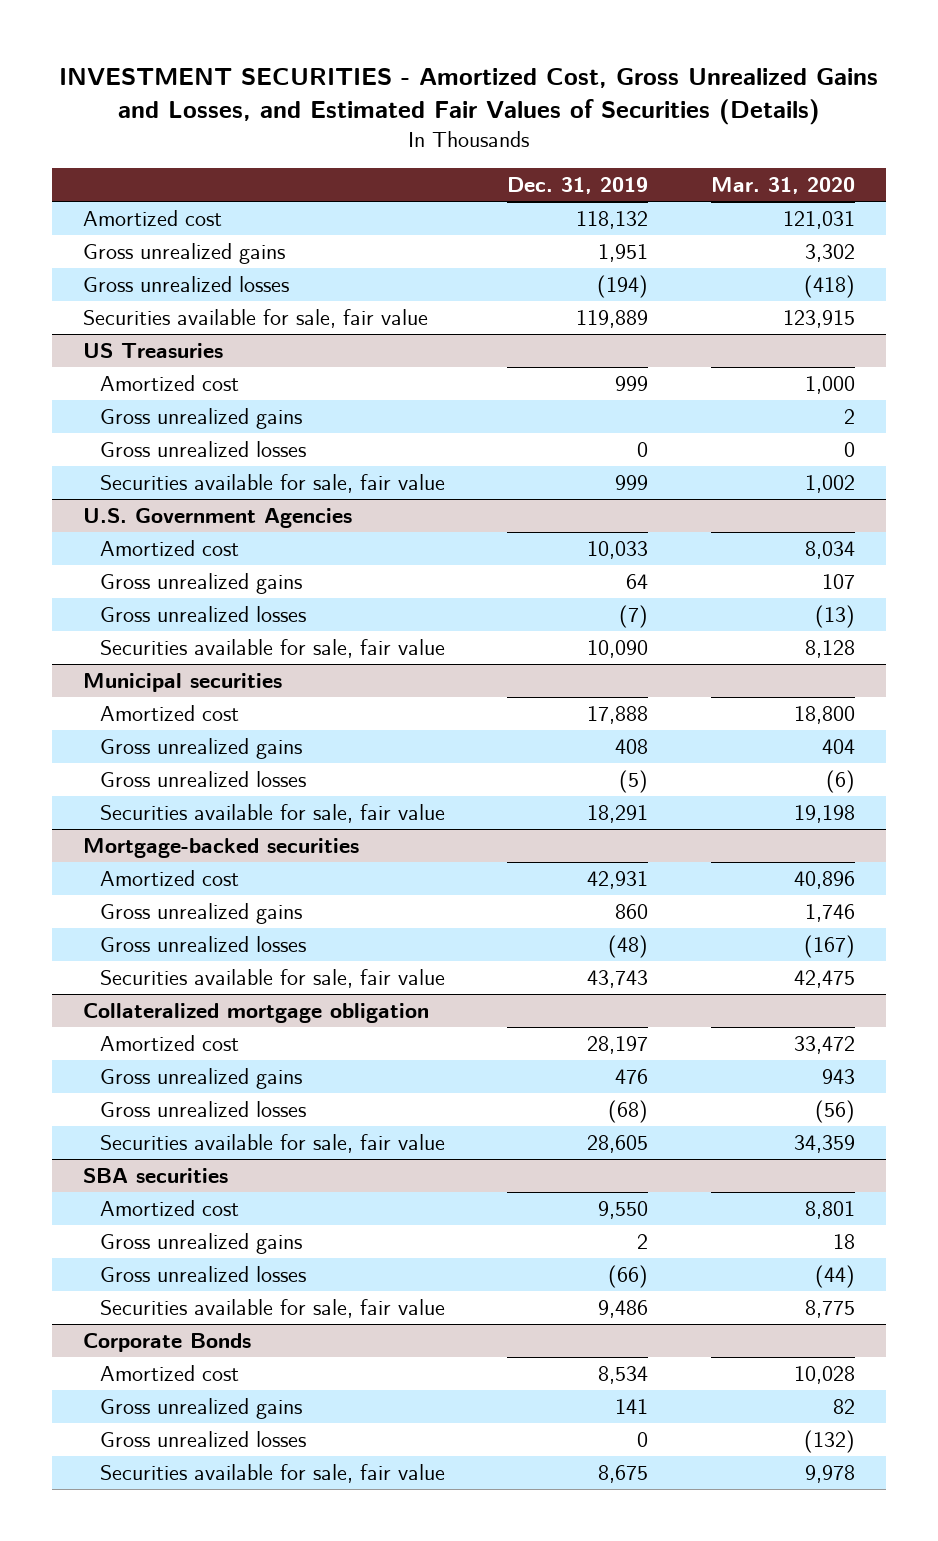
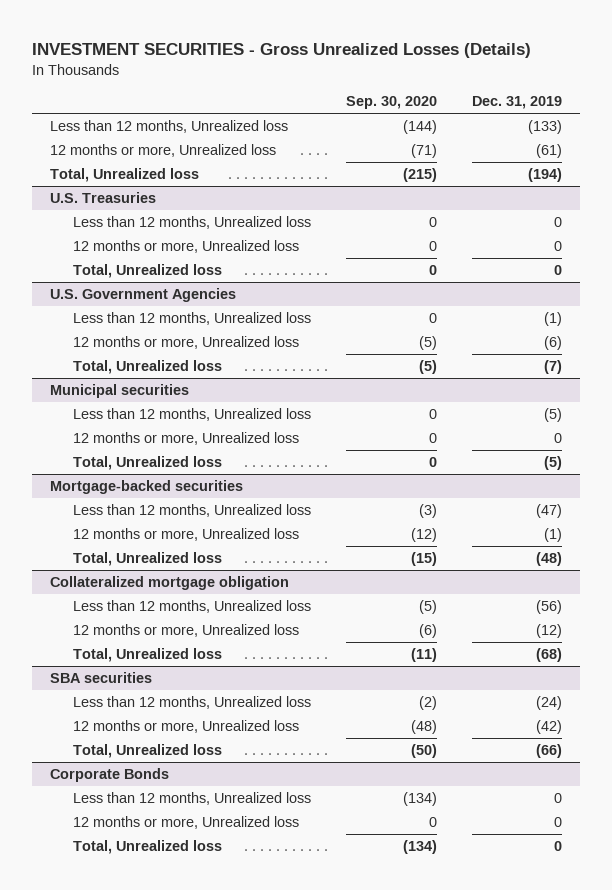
[58,68,878,126] INVESTMENT SECURITIES - Amortized Cost, Gross Unrealized Gains and Losses, and Estimated Fair Values of Securities (Details) -> [32,42,532,58] INVESTMENT SECURITIES - Gross Unrealized Losses (Details)
[710,177,855,195] Mar. 31, 2020 -> none
none -> [345,96,437,110] Sep. 30, 2020
[83,209,223,226] Amortized cost -> none
[83,242,286,264] Gross unrealized gains -> none
[83,308,429,328] Securities available for sale, fair value -> none
[100,374,240,391] Amortized cost -> none
[100,407,303,429] Gross unrealized gains -> none
[100,473,446,493] Securities available for sale, fair value -> none
none -> [49,119,288,133] Less than 12 months, Unrealized loss
none -> [49,143,276,157] 12 months or more, Unrealized loss
[83,275,290,292] Gross unrealized losses -> [49,167,199,182] Total, Unrealized loss
[83,342,224,358] US Treasuries -> [49,191,156,203] U.S. Treasuries
none -> [72,215,311,229] Less than 12 months, Unrealized loss
none -> [72,239,299,253] 12 months or more, Unrealized loss
[100,440,307,457] Gross unrealized losses -> [72,263,222,278] Total, Unrealized loss
[100,539,240,556] Amortized cost -> none
[100,572,303,594] Gross unrealized gains -> none
[100,638,446,658] Securities available for sale, fair value -> none
none -> [72,311,311,325] Less than 12 months, Unrealized loss
none -> [72,335,299,349] 12 months or more, Unrealized loss
[100,605,307,622] Gross unrealized losses -> [72,359,222,374] Total, Unrealized loss
[100,704,240,721] Amortized cost -> none
[100,737,303,759] Gross unrealized gains -> none
[100,803,446,823] Securities available for sale, fair value -> none
none -> [72,407,311,421] Less than 12 months, Unrealized loss
none -> [72,431,299,445] 12 months or more, Unrealized loss
[100,770,307,787] Gross unrealized losses -> [72,455,222,470] Total, Unrealized loss
[100,869,240,886] Amortized cost -> none
[100,902,303,924] Gross unrealized gains -> none
[100,968,446,988] Securities available for sale, fair value -> none
none -> [72,503,311,517] Less than 12 months, Unrealized loss
none -> [72,527,299,541] 12 months or more, Unrealized loss
[100,935,307,952] Gross unrealized losses -> [72,551,222,566] Total, Unrealized loss
[100,1034,240,1051] Amortized cost -> none
[100,1067,303,1089] Gross unrealized gains -> none
[100,1133,446,1153] Securities available for sale, fair value -> none
none -> [72,599,311,613] Less than 12 months, Unrealized loss
none -> [72,623,299,637] 12 months or more, Unrealized loss
[100,1100,307,1117] Gross unrealized losses -> [72,647,222,662] Total, Unrealized loss
[100,1199,240,1216] Amortized cost -> none
[100,1232,303,1254] Gross unrealized gains -> none
[100,1298,446,1318] Securities available for sale, fair value -> none
none -> [72,695,311,709] Less than 12 months, Unrealized loss
none -> [72,719,299,733] 12 months or more, Unrealized loss
[100,1265,307,1282] Gross unrealized losses -> [72,743,222,758] Total, Unrealized loss
[100,1364,240,1381] Amortized cost -> none
[100,1397,303,1419] Gross unrealized gains -> none
[100,1463,446,1483] Securities available for sale, fair value -> none
none -> [72,791,311,805] Less than 12 months, Unrealized loss
none -> [72,815,299,829] 12 months or more, Unrealized loss
[100,1430,307,1447] Gross unrealized losses -> [72,839,222,854] Total, Unrealized loss

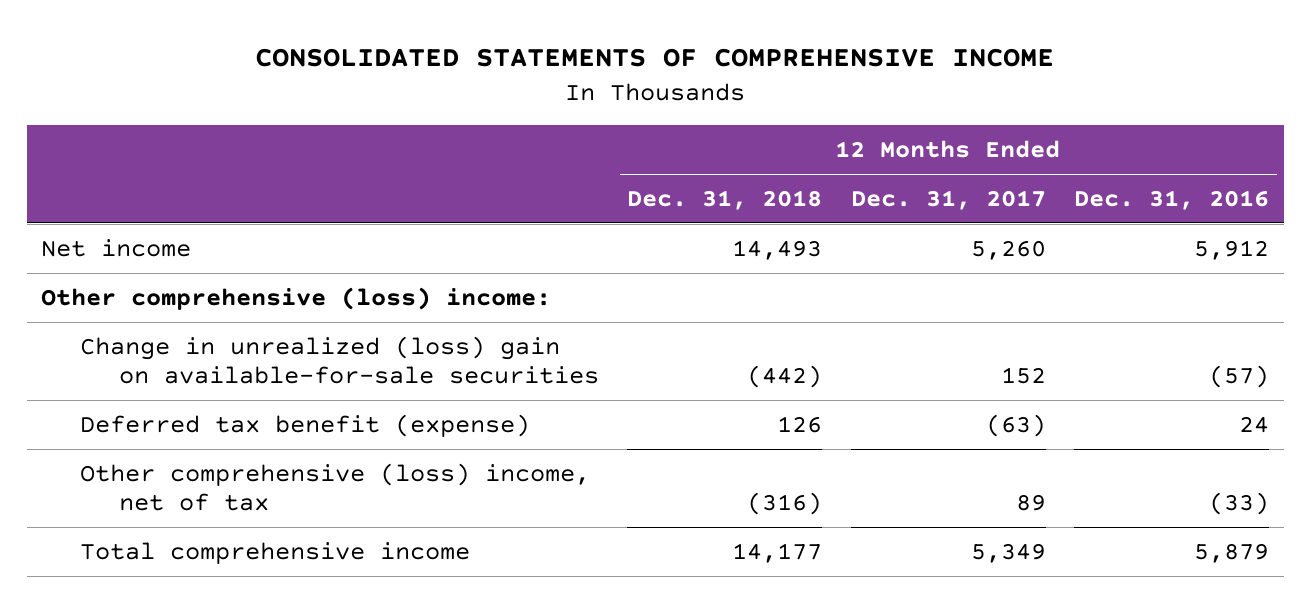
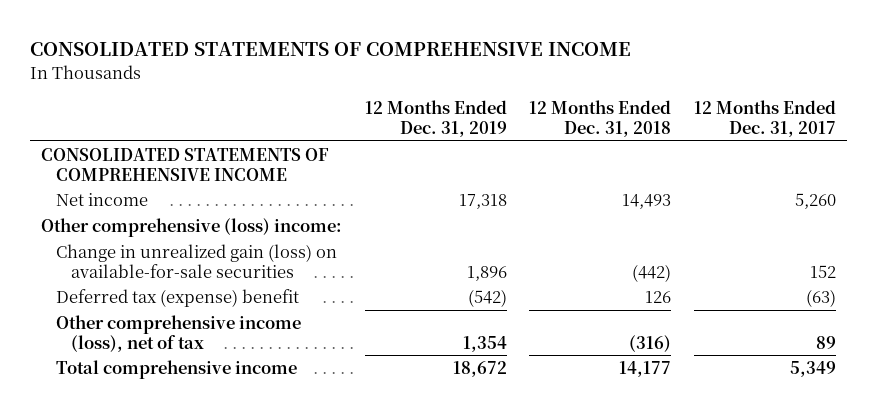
[1074,189,1270,210] Dec. 31, 2016 -> none
none -> [364,100,507,138] 12 Months Ended Dec. 31, 2019
none -> [41,147,330,181] CONSOLIDATED STATEMENTS OF COMPREHENSIVE INCOME
[79,335,599,385] Change in unrealized (loss) gain on available-for-sale securities -> [56,243,338,278] Change in unrealized gain (loss) on available-for-sale securities
[79,413,530,437] Deferred tax benefit (expense) -> [56,288,300,307] Deferred tax (expense) benefit
[79,462,590,512] Other comprehensive (loss) income, net of tax -> [56,314,302,352] Other comprehensive income (loss), net of tax

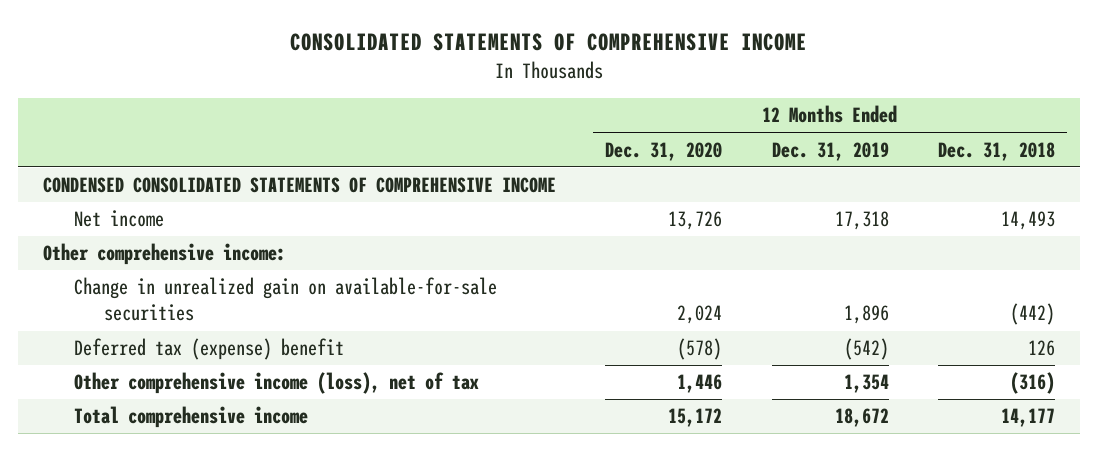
[693,100,836,138] 12 Months Ended Dec. 31, 2017 -> none
none -> [605,141,723,161] Dec. 31, 2020
[41,147,330,181] CONSOLIDATED STATEMENTS OF COMPREHENSIVE INCOME -> [43,177,557,194] CONDENSED CONSOLIDATED STATEMENTS OF COMPREHENSIVE INCOME
[41,217,343,237] Other comprehensive (loss) income: -> [43,243,287,266] Other comprehensive income:
[56,243,338,278] Change in unrealized gain (loss) on available-for-sale securities -> [73,277,497,322] Change in unrealized gain on available-for-sale securities

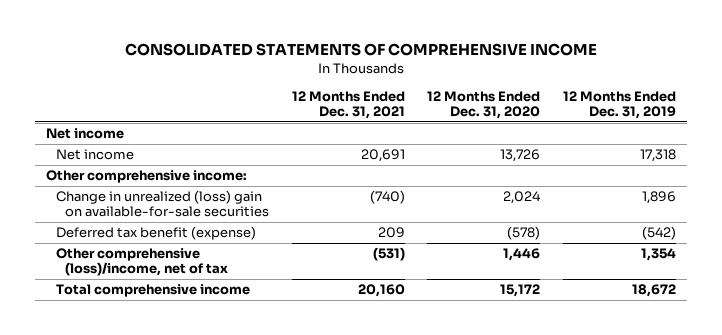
[937,141,1055,161] Dec. 31, 2018 -> none
none -> [291,90,405,120] 12 Months Ended Dec. 31, 2021
[43,177,557,194] CONDENSED CONSOLIDATED STATEMENTS OF COMPREHENSIVE INCOME -> none
none -> [46,128,125,140] Net income
[73,277,497,322] Change in unrealized gain on available-for-sale securities -> [55,190,270,218] Change in unrealized (loss) gain on available-for-sale securities
[73,338,344,361] Deferred tax (expense) benefit -> [55,226,256,241] Deferred tax benefit (expense)
[73,372,479,395] Other comprehensive income (loss), net of tax -> [55,248,229,277] Other comprehensive (loss)/income, net of tax

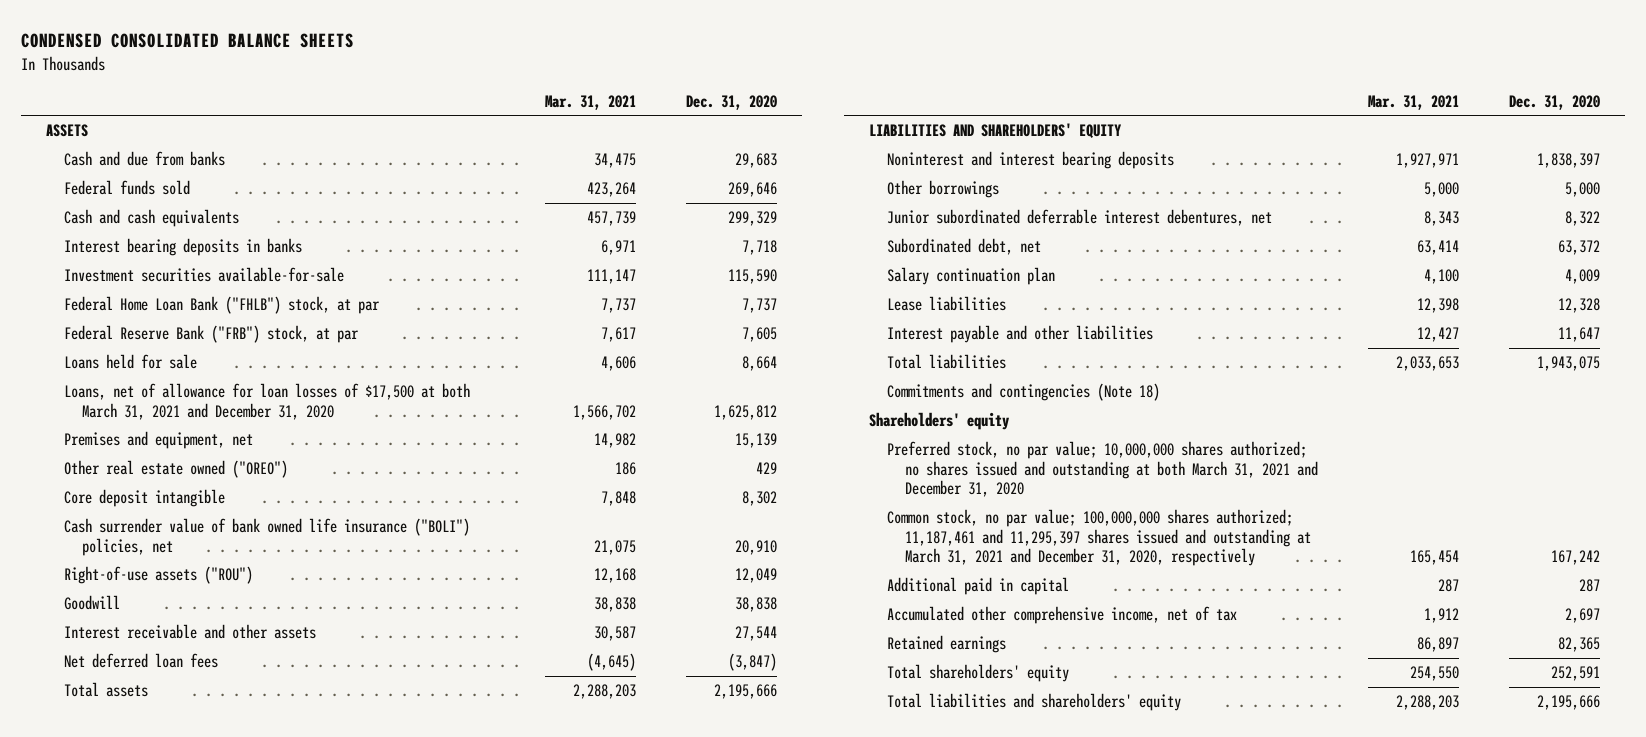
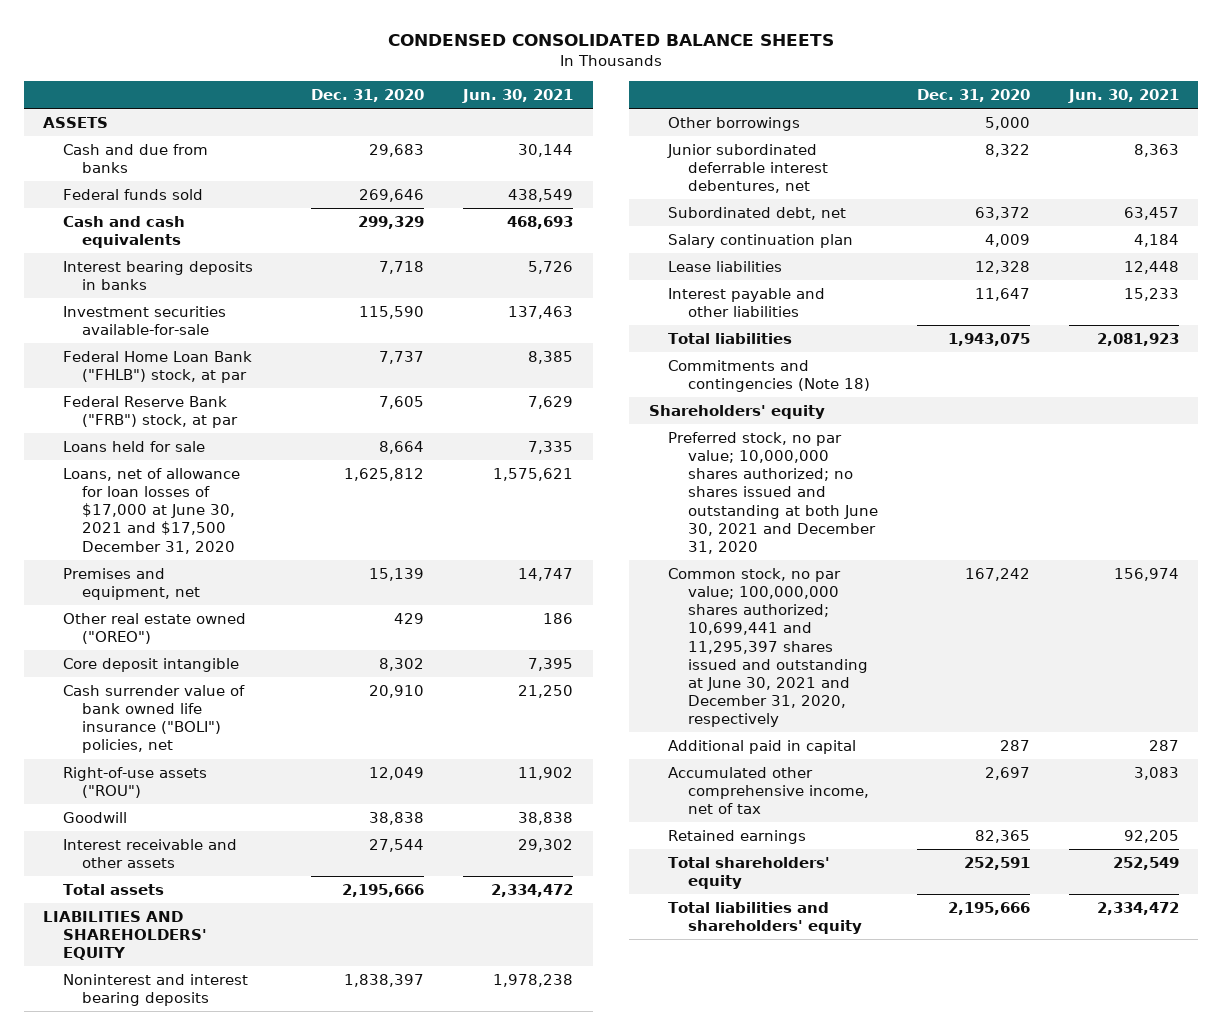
[545,94,637,110] Mar. 31, 2021 -> none
none -> [462,88,574,103] Jun. 30, 2021
[64,383,471,420] Loans, net of allowance for loan losses of $17,500 at both March 31, 2021 and December 31, 2020 -> [62,467,240,554] Loans, net of allowance for loan losses of $17,000 at June 30, 2021 and $17,500 December 31, 2020
[64,653,219,669] Net deferred loan fees -> none
[887,441,1319,498] Preferred stock, no par value; 10,000,000 shares authorized; no shares issued and outstanding at both March 31, 2021 and December 31, 2020 -> [668,431,878,554] Preferred stock, no par value; 10,000,000 shares authorized; no shares issued and outstanding at both June 30, 2021 and December 31, 2020
[887,509,1312,567] Common stock, no par value; 100,000,000 shares authorized; 11,187,461 and 11,295,397 shares issued and outstanding at March 31, 2021 and December 31, 2020, respectively -> [668,567,868,728] Common stock, no par value; 100,000,000 shares authorized; 10,699,441 and 11,295,397 shares issued and outstanding at June 30, 2021 and December 31, 2020, respectively

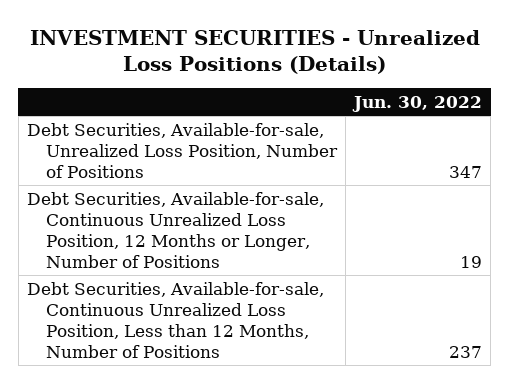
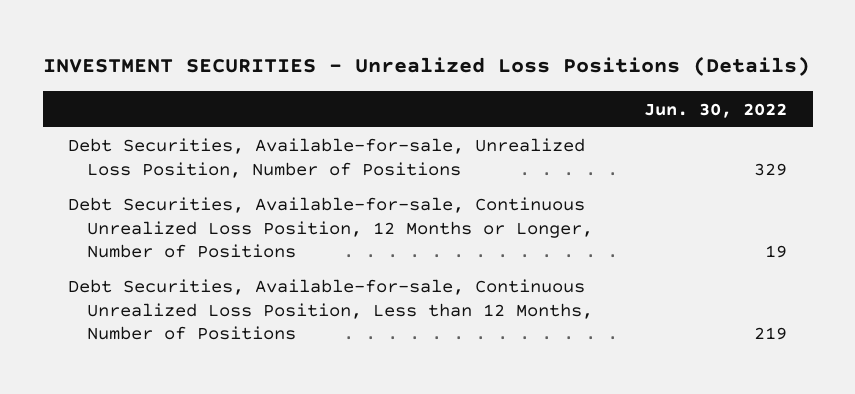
[449,165,483,178] 347 -> [753,162,787,176] 329
[449,345,483,358] 237 -> [753,327,787,341] 219

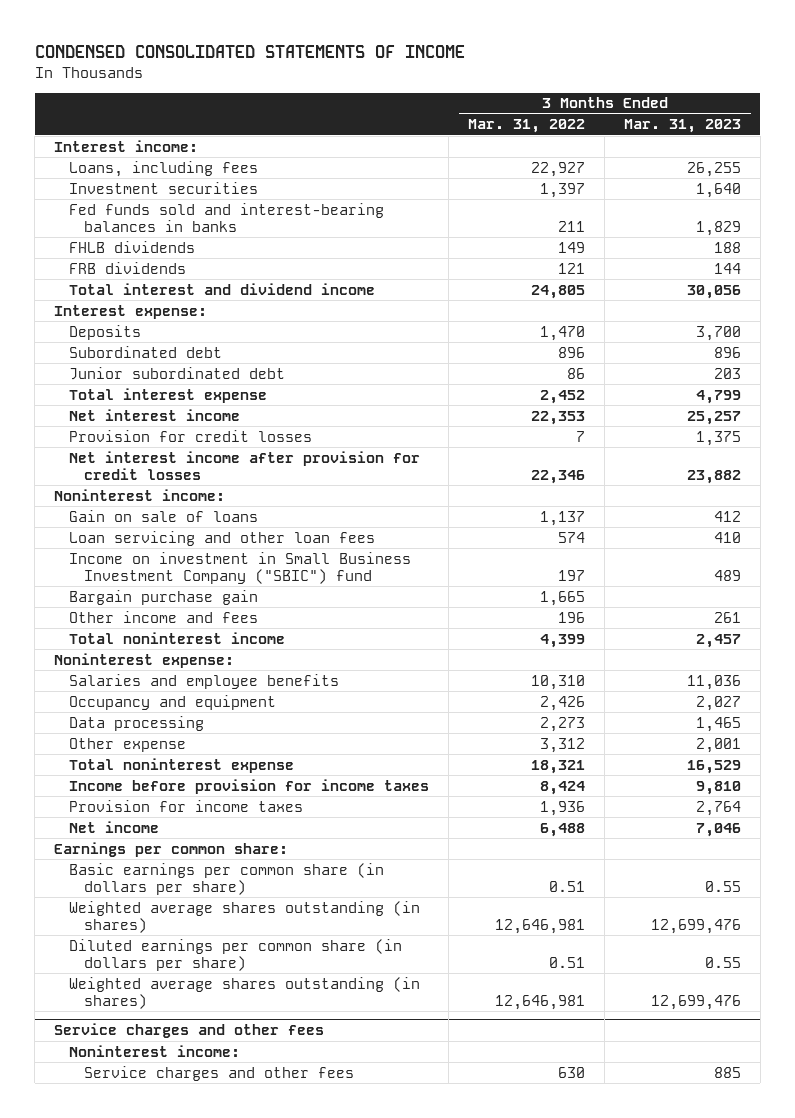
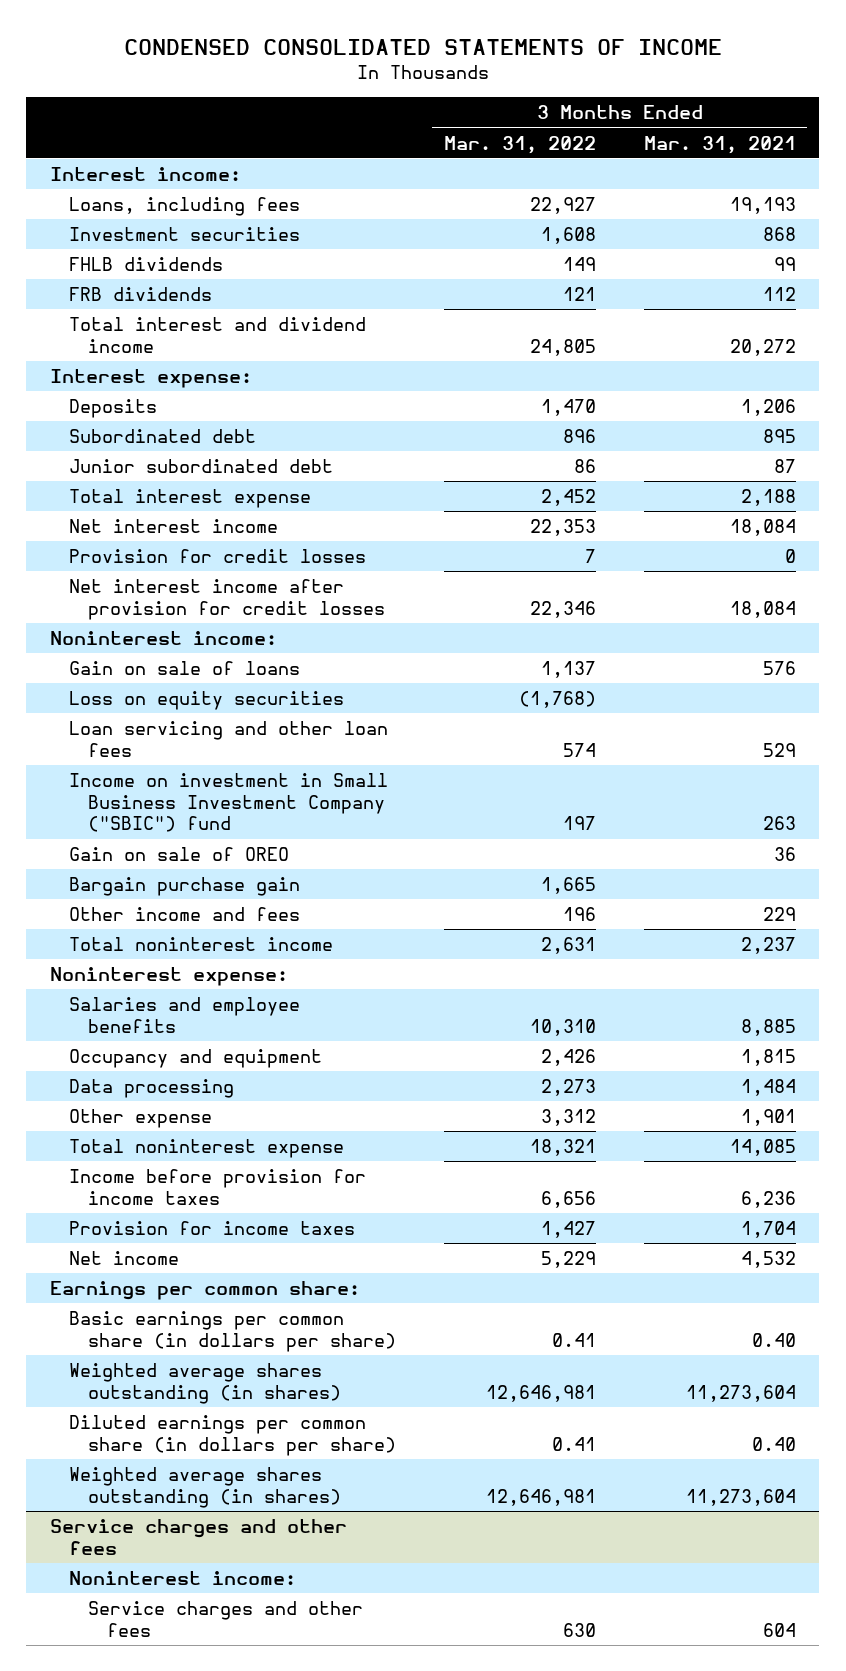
[624,119,742,134] Mar. 31, 2023 -> none
none -> [643,135,796,154] Mar. 31, 2021
[69,202,385,233] Fed funds sold and interest-bearing balances in banks -> none
[540,182,586,198] 1,397 -> [540,227,596,245] 1,608
none -> [69,691,345,711] Loss on equity securities
none -> [69,847,290,862] Gain on sale of OREO
[540,633,586,648] 4,399 -> [540,937,596,955] 2,631
[540,780,586,795] 8,424 -> [540,1190,596,1208] 6,656
[540,800,586,816] 1,936 -> [540,1221,596,1239] 1,427
[540,822,586,837] 6,488 -> [540,1251,596,1269] 5,229
[549,881,586,893] 0.51 -> [551,1332,596,1347] 0.41
[549,957,586,969] 0.51 -> [551,1436,596,1451] 0.41

